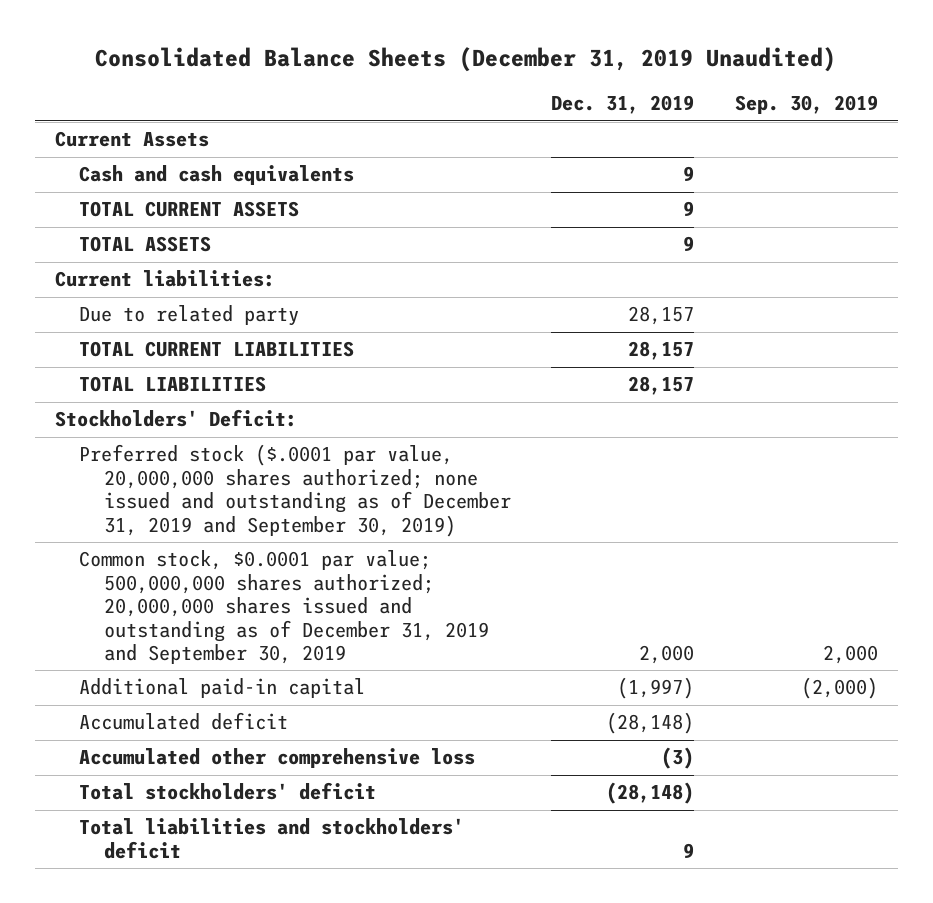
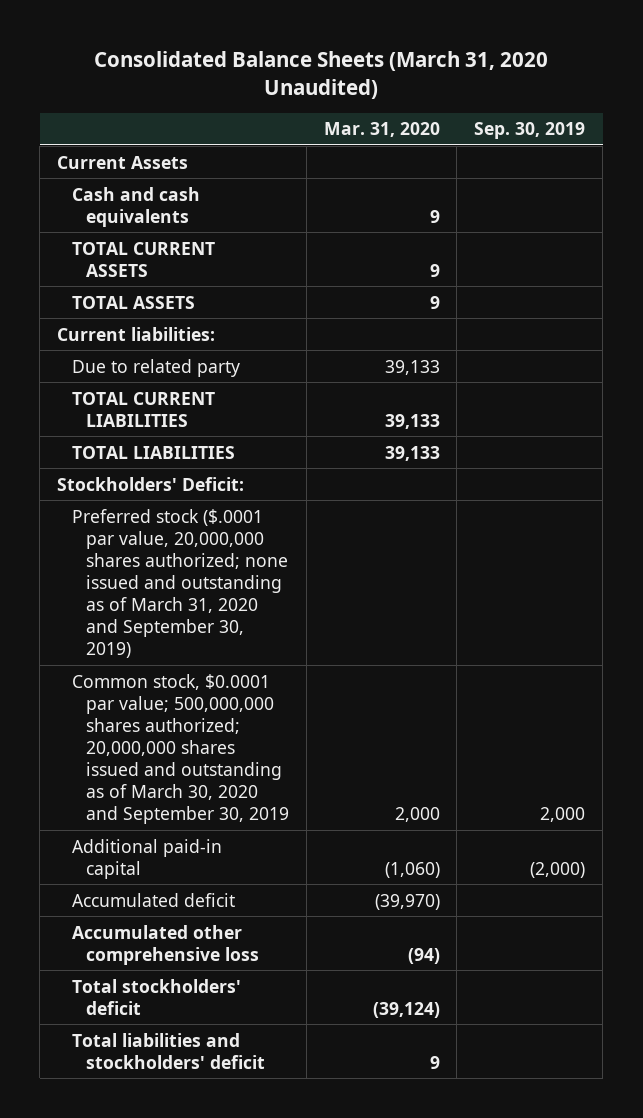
[95,46,837,72] Consolidated Balance Sheets (December 31, 2019 Unaudited) -> [94,51,549,99] Consolidated Balance Sheets (March 31, 2020 Unaudited)
[551,95,695,115] Dec. 31, 2019 -> none
none -> [323,122,440,138] Mar. 31, 2020
[79,444,511,537] Preferred stock ($.0001 par value, 20,000,000 shares authorized; none issued and outstanding as of December 31, 2019 and September 30, 2019) -> [71,508,288,658] Preferred stock ($.0001 par value, 20,000,000 shares authorized; none issued and outstanding as of March 31, 2020 and September 30, 2019)
[79,550,489,665] Common stock, $0.0001 par value; 500,000,000 shares authorized; 20,000,000 shares issued and outstanding as of December 31, 2019 and September 30, 2019 -> [71,673,289,824] Common stock, $0.0001 par value; 500,000,000 shares authorized; 20,000,000 shares issued and outstanding as of March 30, 2020 and September 30, 2019

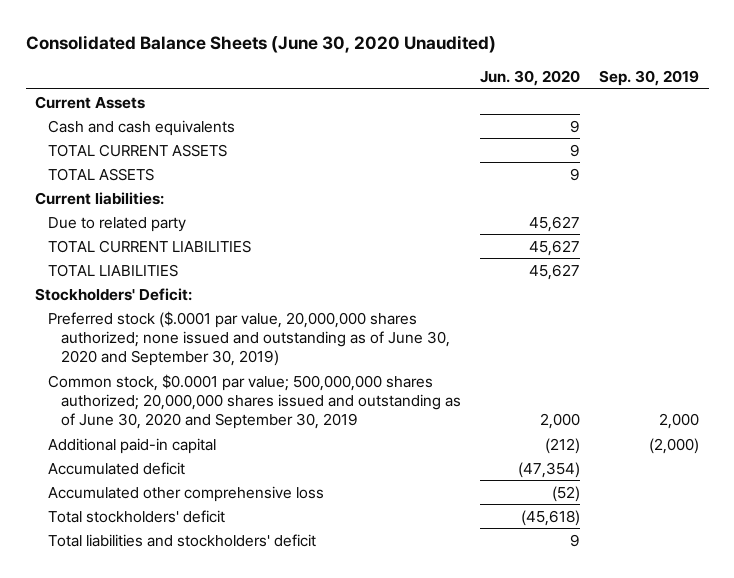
[94,51,549,99] Consolidated Balance Sheets (March 31, 2020 Unaudited) -> [25,35,496,54] Consolidated Balance Sheets (June 30, 2020 Unaudited)
[323,122,440,138] Mar. 31, 2020 -> none
none -> [480,70,581,87] Jun. 30, 2020
[71,508,288,658] Preferred stock ($.0001 par value, 20,000,000 shares authorized; none issued and outstanding as of March 31, 2020 and September 30, 2019) -> [48,310,450,366] Preferred stock ($.0001 par value, 20,000,000 shares authorized; none issued and outstanding as of June 30, 2020 and September 30, 2019)
[71,673,289,824] Common stock, $0.0001 par value; 500,000,000 shares authorized; 20,000,000 shares issued and outstanding as of March 30, 2020 and September 30, 2019 -> [48,373,461,429] Common stock, $0.0001 par value; 500,000,000 shares authorized; 20,000,000 shares issued and outstanding as of June 30, 2020 and September 30, 2019

